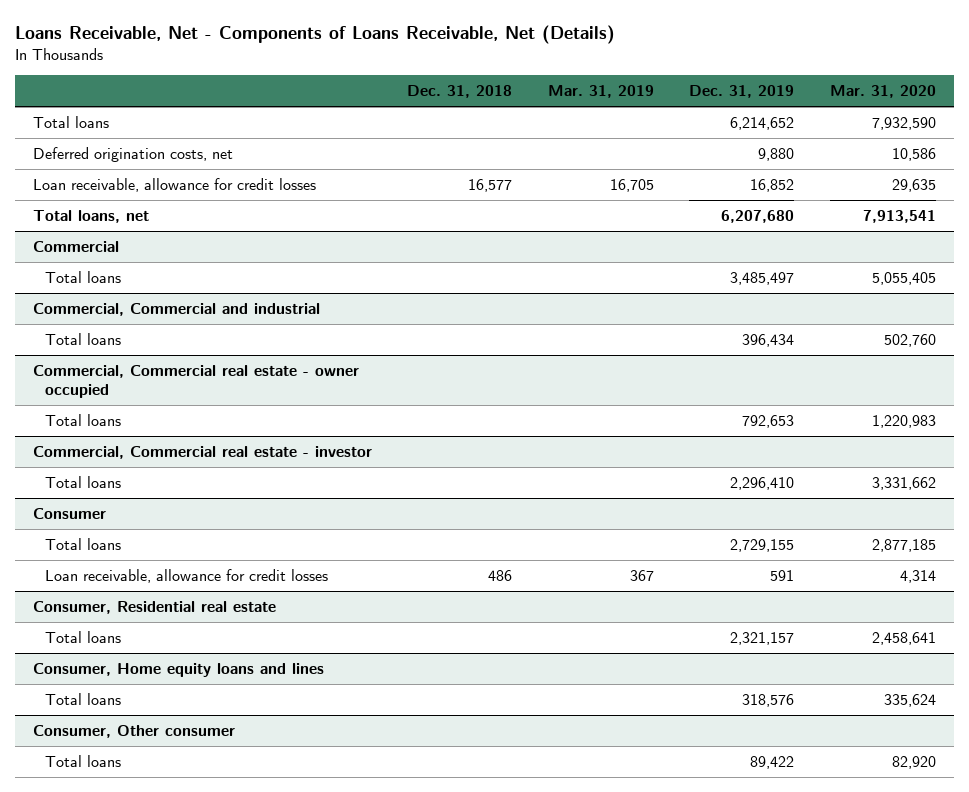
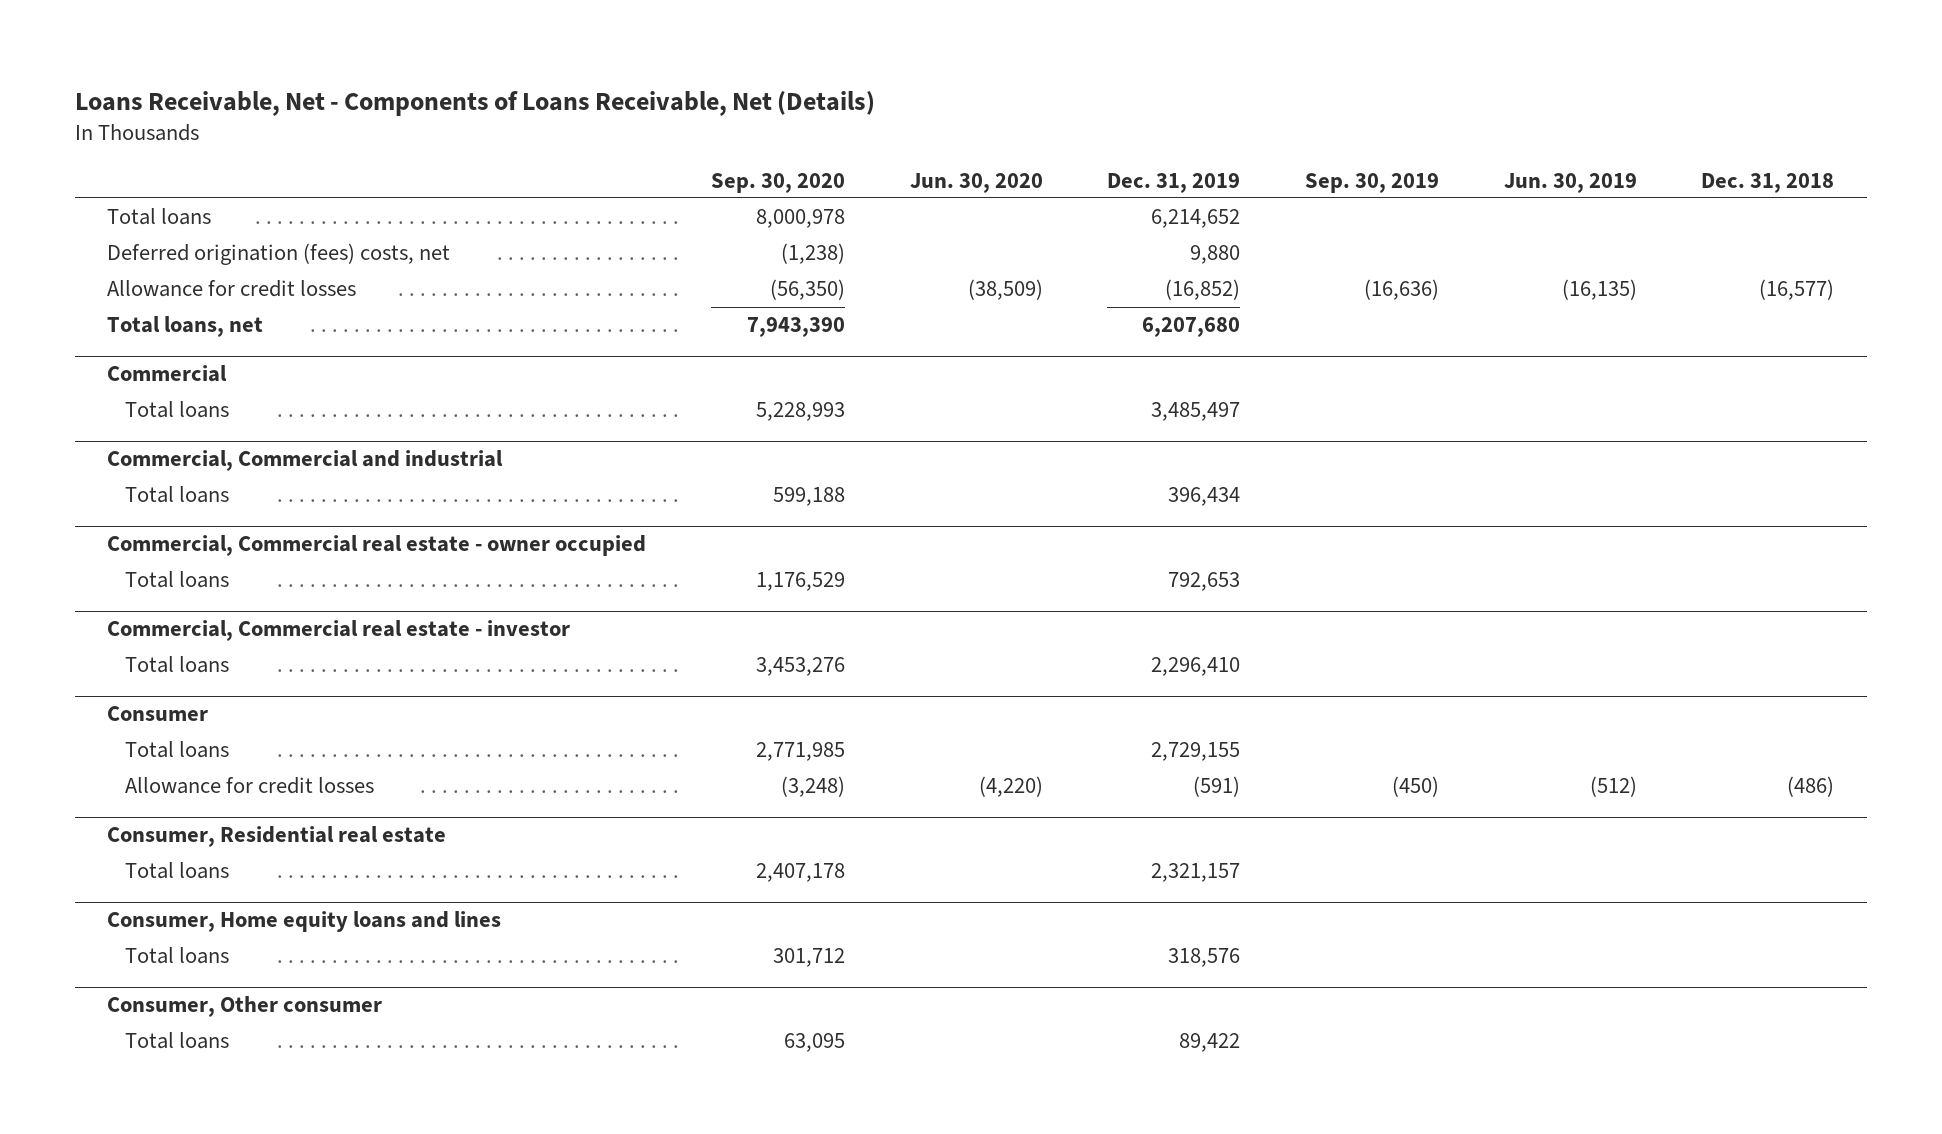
[547,85,654,99] Mar. 31, 2019 -> none
[830,85,937,99] Mar. 31, 2020 -> none
none -> [710,172,845,193] Sep. 30, 2020
none -> [909,172,1043,193] Jun. 30, 2020
none -> [1305,172,1440,193] Sep. 30, 2019
none -> [1503,172,1637,193] Jun. 30, 2019
[32,147,233,163] Deferred origination costs, net -> [107,243,451,266] Deferred origination (fees) costs, net
[32,178,316,193] Loan receivable, allowance for credit losses -> [107,280,357,298] Allowance for credit losses
[468,179,513,193] 16,577 -> [1759,279,1835,301] (16,577)
[750,179,795,193] 16,852 -> [1165,279,1241,301] (16,852)
[45,569,329,584] Loan receivable, allowance for credit losses -> [125,777,375,795] Allowance for credit losses
[488,570,513,582] 486 -> [1787,776,1835,798] (486)
[770,570,795,582] 591 -> [1193,776,1241,798] (591)

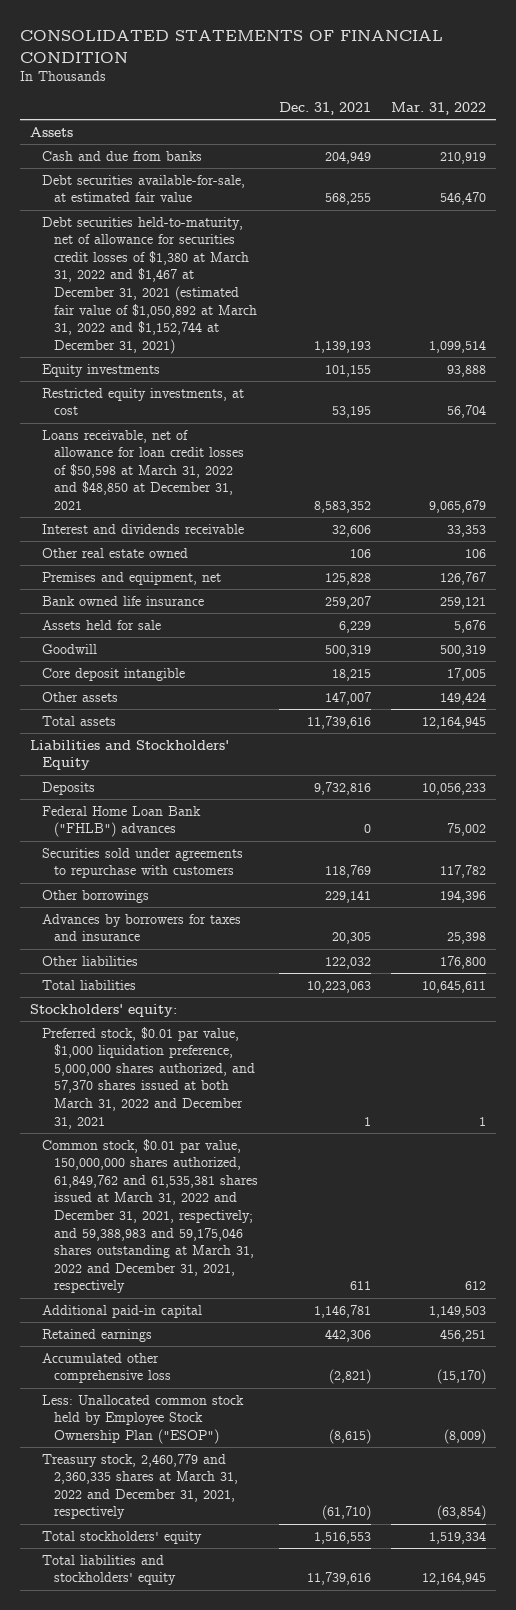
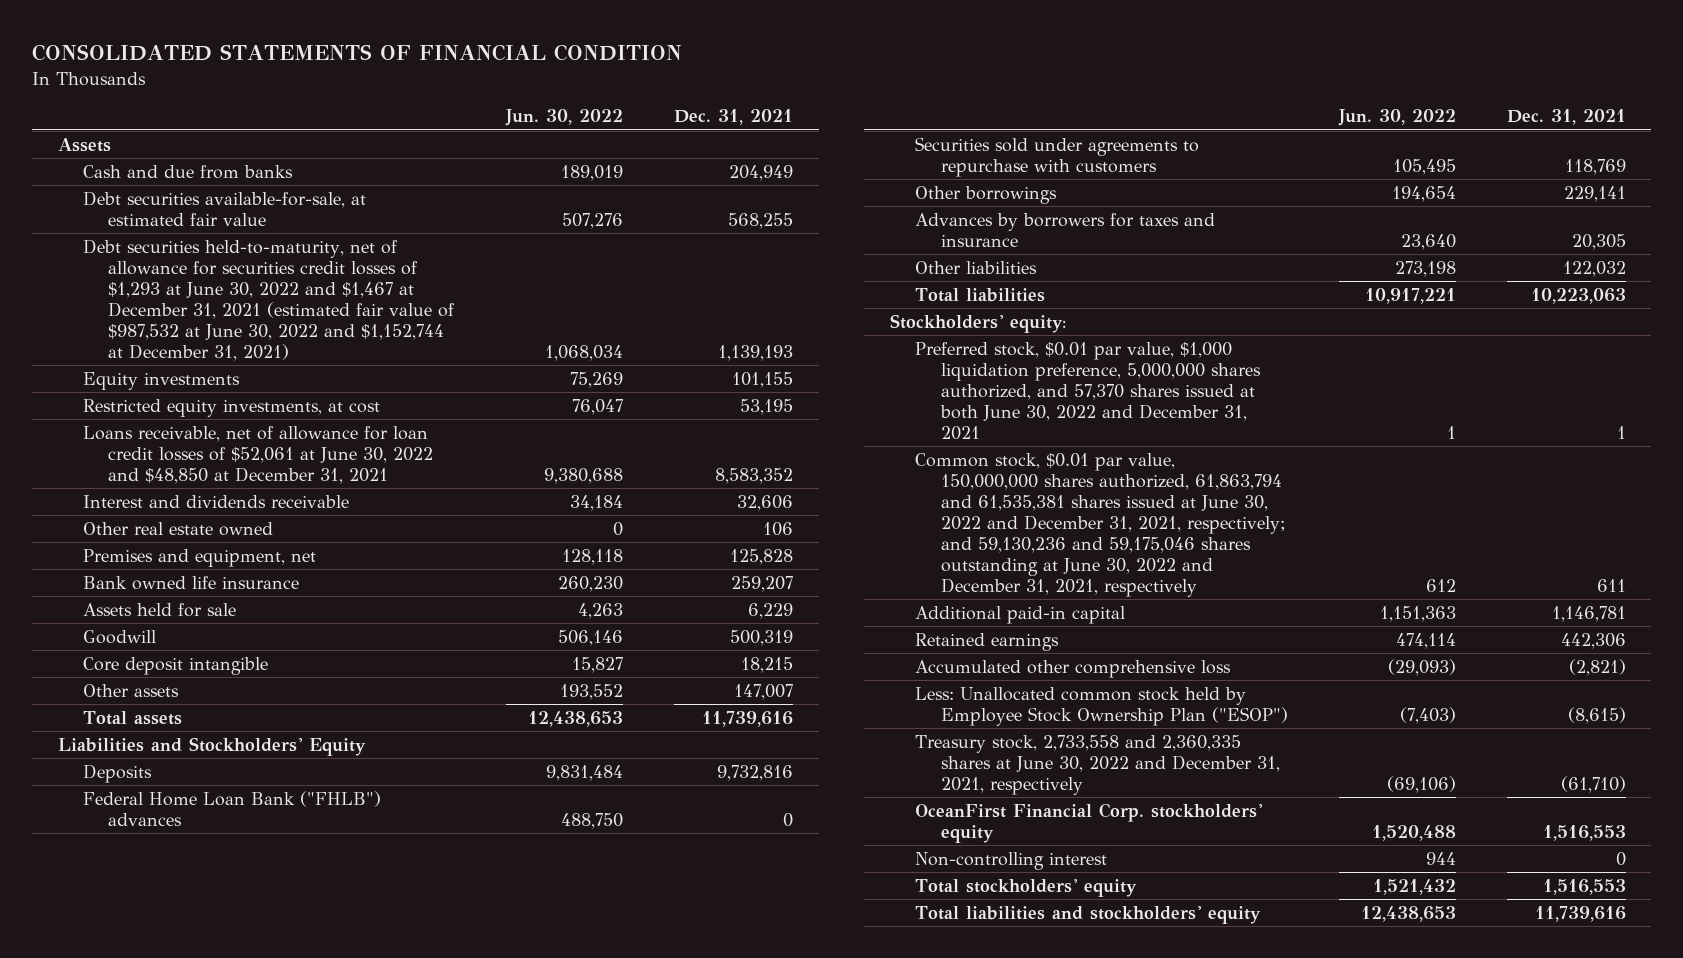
[390,102,486,116] Mar. 31, 2022 -> none
none -> [505,109,624,127] Jun. 30, 2022
[42,216,258,354] Debt securities held-to-maturity, net of allowance for securities credit losses of $1,380 at March 31, 2022 and $1,467 at December 31, 2021 (estimated fair value of $1,050,892 at March 31, 2022 and $1,152,744 at December 31, 2021) -> [82,238,456,362] Debt securities held-to-maturity, net of allowance for securities credit losses of $1,293 at June 30, 2022 and $1,467 at December 31, 2021 (estimated fair value of $987,532 at June 30, 2022 and $1,152,744 at December 31, 2021)
[42,429,245,511] Loans receivable, net of allowance for loan credit losses of $50,598 at March 31, 2022 and $48,850 at December 31, 2021 -> [82,425,434,484] Loans receivable, net of allowance for loan credit losses of $52,061 at June 30, 2022 and $48,850 at December 31, 2021
[42,1026,256,1129] Preferred stock, $0.01 par value, $1,000 liquidation preference, 5,000,000 shares authorized, and 57,370 shares issued at both March 31, 2022 and December 31, 2021 -> [915,341,1261,441] Preferred stock, $0.01 par value, $1,000 liquidation preference, 5,000,000 shares authorized, and 57,370 shares issued at both June 30, 2022 and December 31, 2021
[42,1138,259,1294] Common stock, $0.01 par value, 150,000,000 shares authorized, 61,849,762 and 61,535,381 shares issued at March 31, 2022 and December 31, 2021, respectively; and 59,388,983 and 59,175,046 shares outstanding at March 31, 2022 and December 31, 2021, respectively -> [915,452,1286,598] Common stock, $0.01 par value, 150,000,000 shares authorized, 61,863,794 and 61,535,381 shares issued at June 30, 2022 and December 31, 2021, respectively; and 59,130,236 and 59,175,046 shares outstanding at June 30, 2022 and December 31, 2021, respectively
[42,1453,239,1520] Treasury stock, 2,460,779 and 2,360,335 shares at March 31, 2022 and December 31, 2021, respectively -> [915,734,1280,795] Treasury stock, 2,733,558 and 2,360,335 shares at June 30, 2022 and December 31, 2021, respectively
none -> [915,802,1264,843] OceanFirst Financial Corp. stockholders' equity
none -> [915,851,1108,870] Non-controlling interest

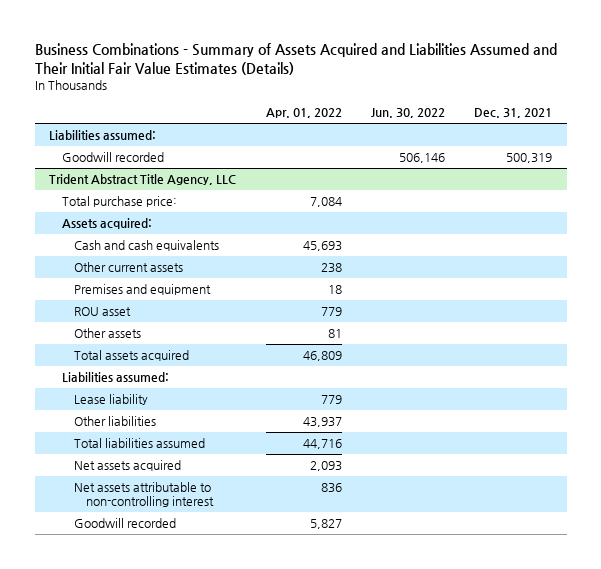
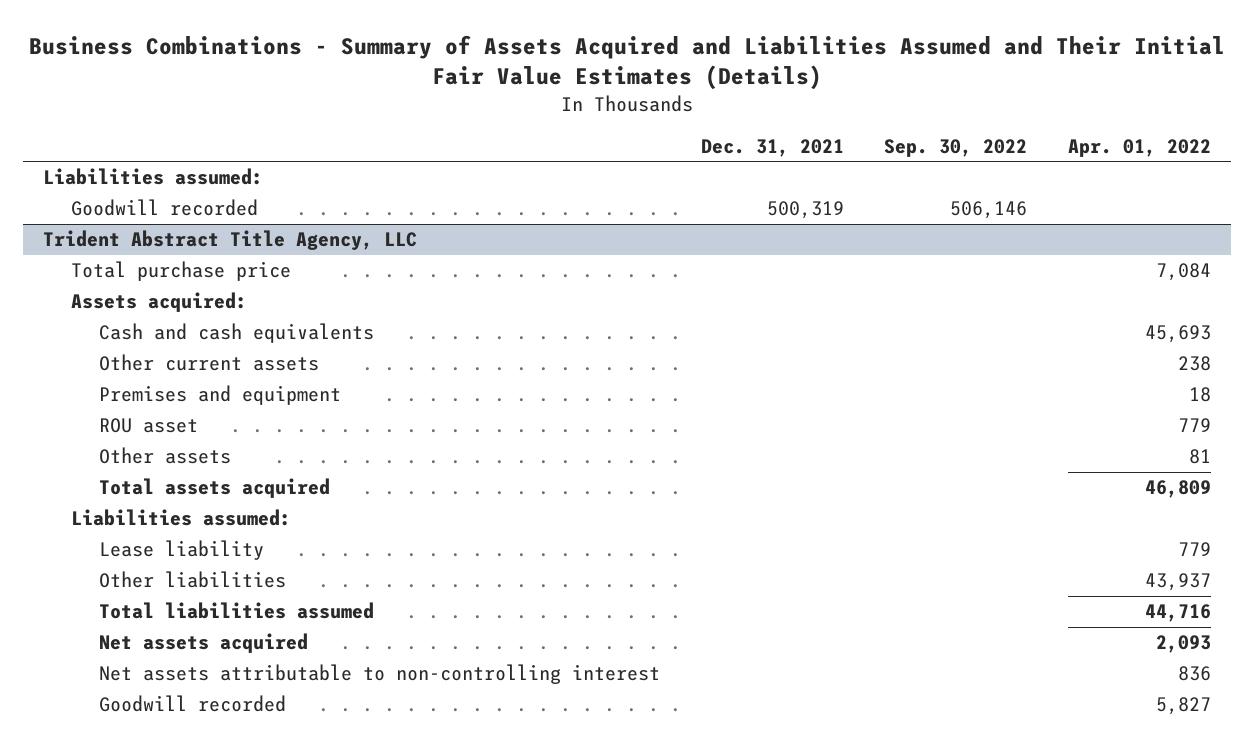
[370,108,445,119] Jun. 30, 2022 -> none
none -> [884,138,1028,157] Sep. 30, 2022
[61,196,177,208] Total purchase price: -> [71,261,292,282] Total purchase price

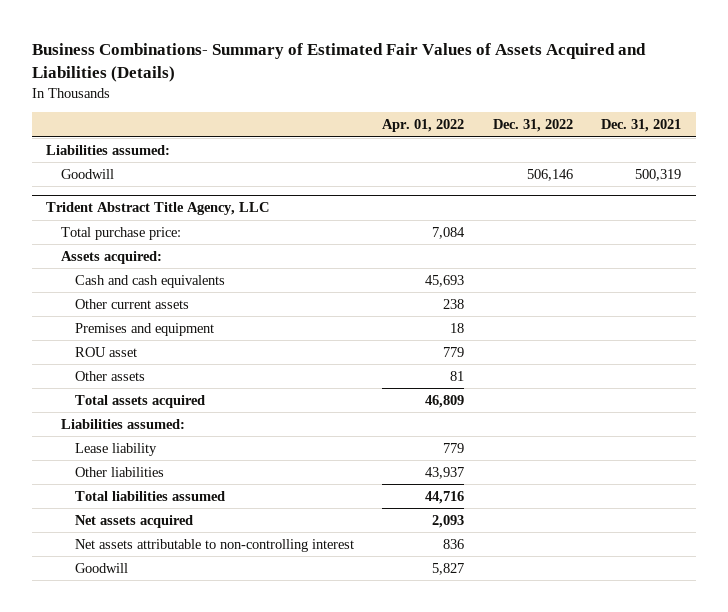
[28,34,1225,91] Business Combinations - Summary of Assets Acquired and Liabilities Assumed and Their Initial Fair Value Estimates (Details) -> [32,42,647,82] Business Combinations- Summary of Estimated Fair Values of Assets Acquired and Liabilities (Details)
[884,138,1028,157] Sep. 30, 2022 -> none
none -> [492,119,573,133] Dec. 31, 2022
[71,199,259,217] Goodwill recorded -> [60,169,114,180] Goodwill
[71,261,292,282] Total purchase price -> [60,227,181,241] Total purchase price:
[99,695,287,713] Goodwill recorded -> [74,563,128,574] Goodwill

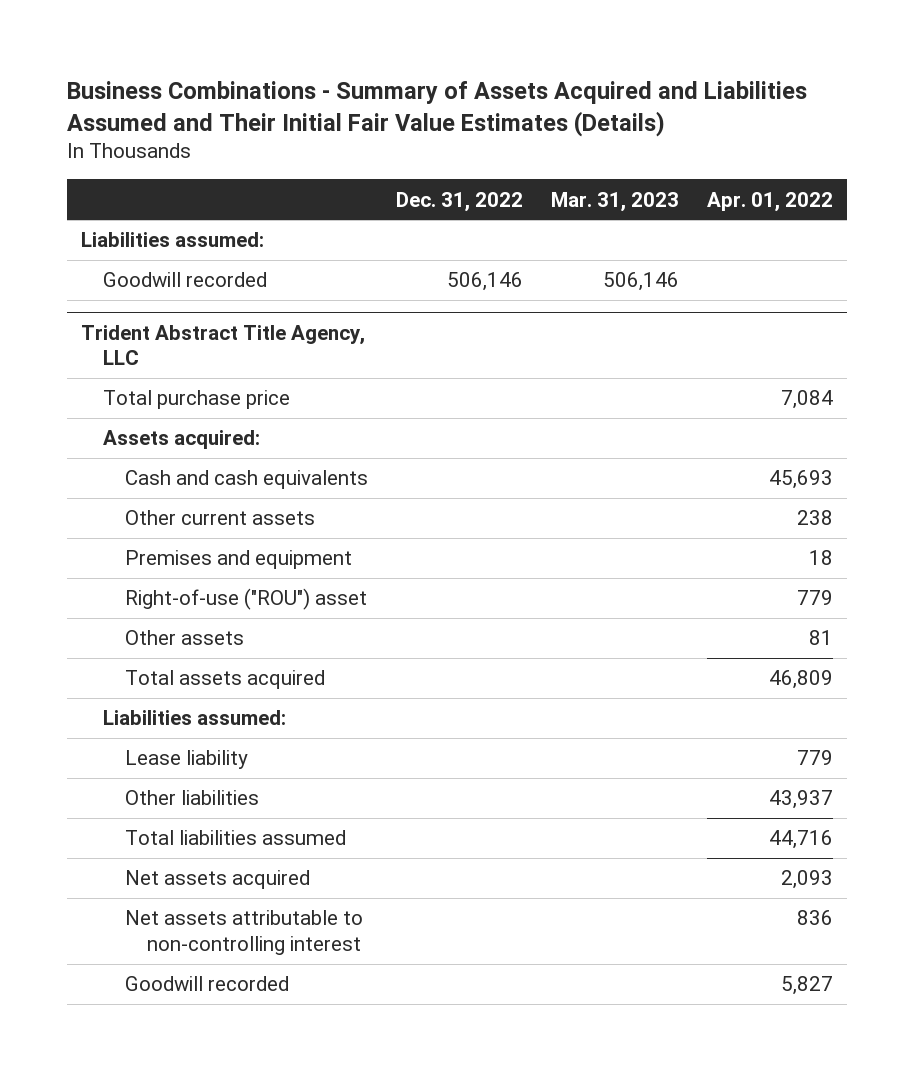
[32,42,647,82] Business Combinations- Summary of Estimated Fair Values of Assets Acquired and Liabilities (Details) -> [66,80,807,137] Business Combinations - Summary of Assets Acquired and Liabilities Assumed and Their Initial Fair Value Estimates (Details)
[601,119,682,133] Dec. 31, 2021 -> none
none -> [550,191,679,212] Mar. 31, 2023
[60,169,114,180] Goodwill -> [102,272,267,288] Goodwill recorded
[60,227,181,241] Total purchase price: -> [102,390,290,410] Total purchase price
[74,347,137,358] ROU asset -> [124,588,367,611] Right-of-use ("ROU") asset
[74,563,128,574] Goodwill -> [124,976,289,992] Goodwill recorded

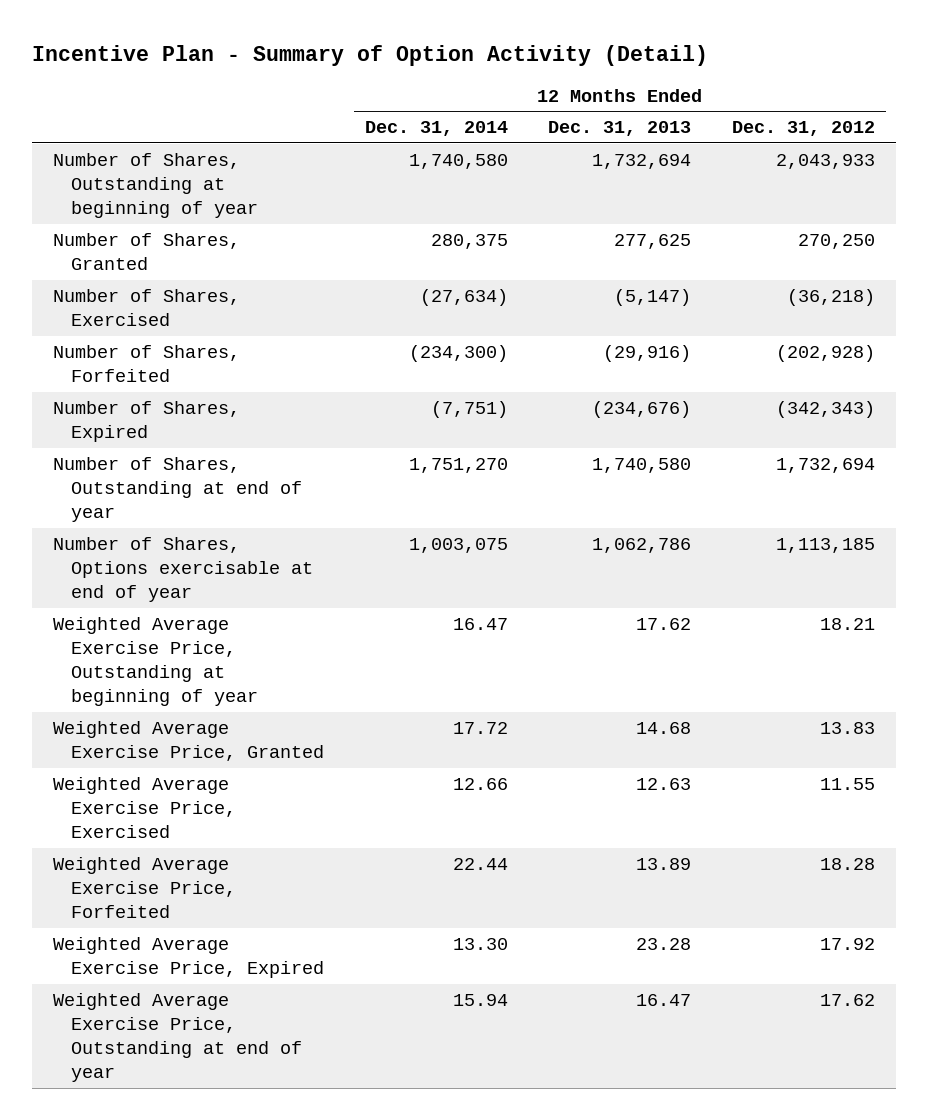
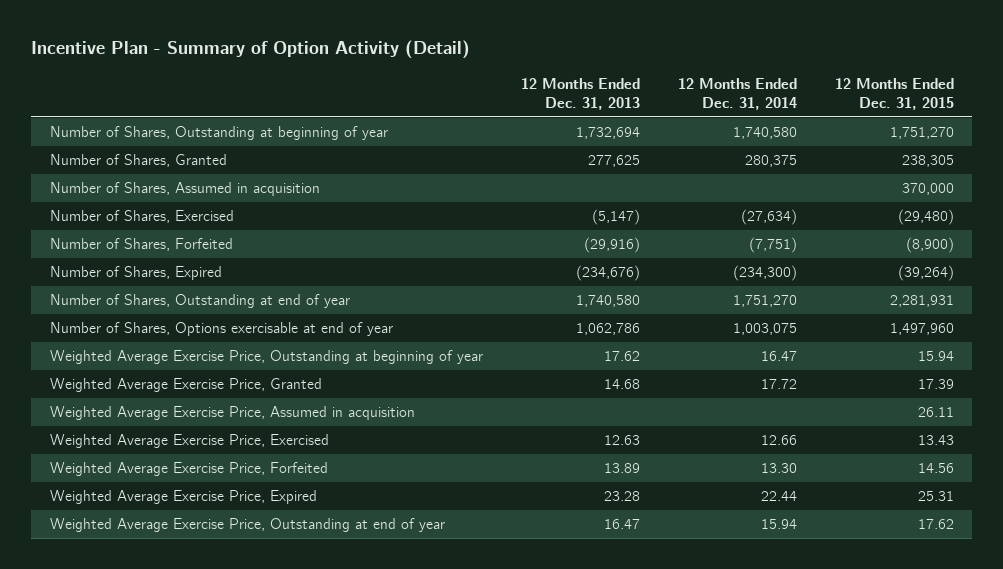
[732,121,876,137] Dec. 31, 2012 -> none
none -> [834,77,954,111] 12 Months Ended Dec. 31, 2015
none -> [49,182,320,197] Number of Shares, Assumed in acquisition
[408,344,508,362] (234,300) -> [748,237,797,254] (7,751)
[430,400,508,418] (7,751) -> [732,265,797,282] (234,300)
none -> [49,406,415,421] Weighted Average Exercise Price, Assumed in acquisition
[452,857,508,870] 22.44 -> [760,463,797,474] 13.30
[452,937,508,950] 13.30 -> [760,491,797,502] 22.44

